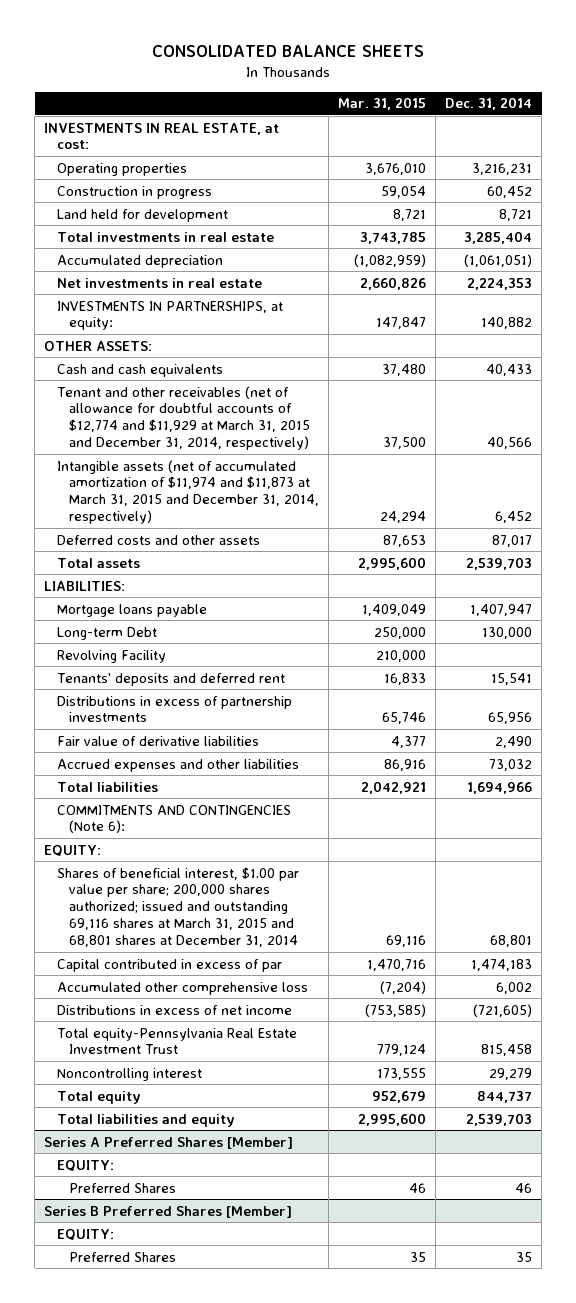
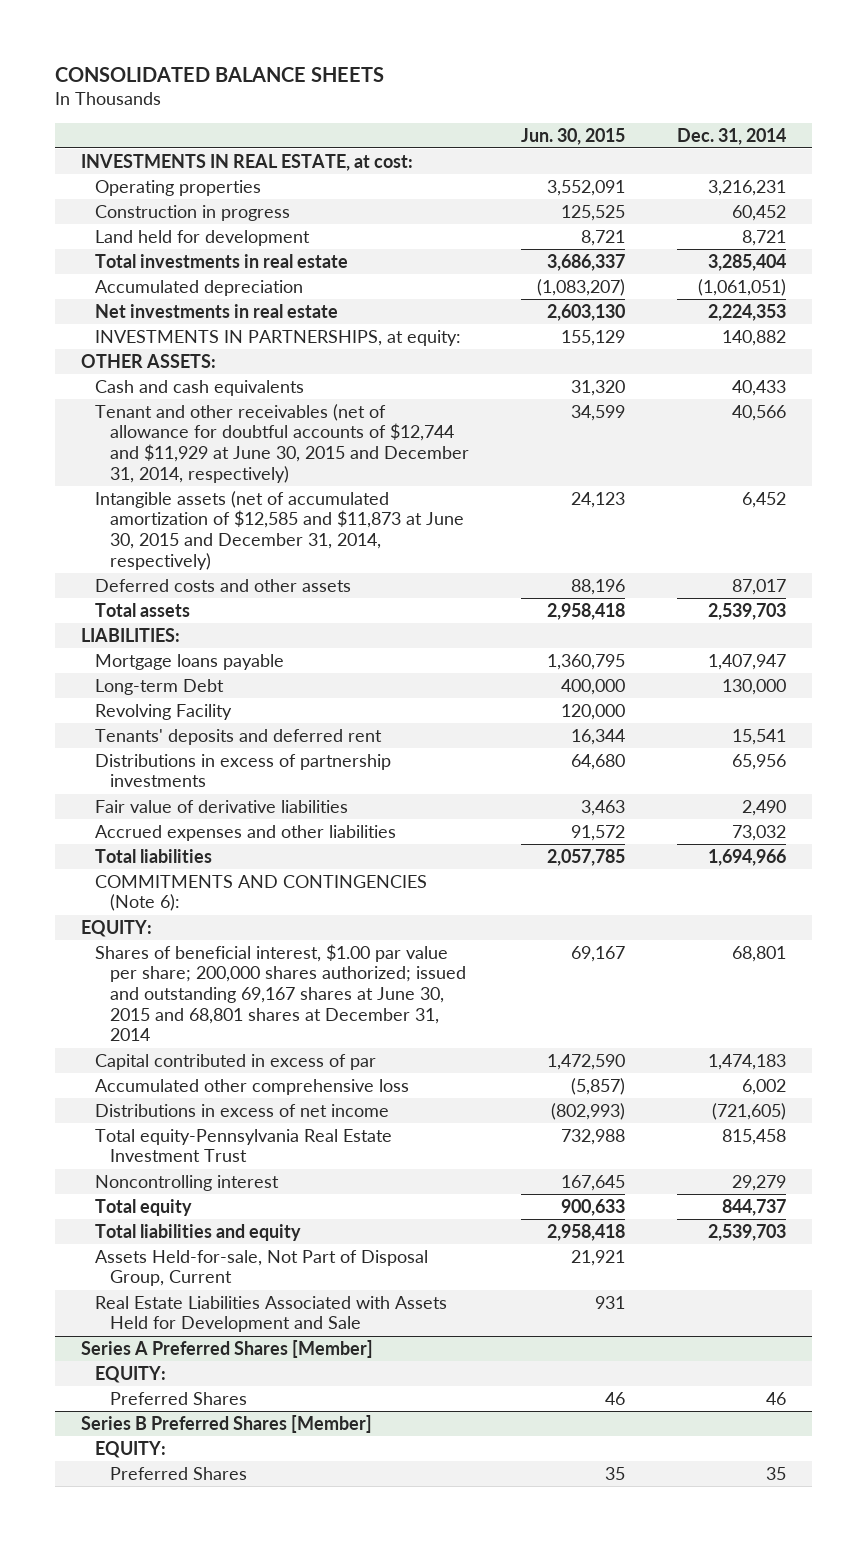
[337,97,426,111] Mar. 31, 2015 -> none
none -> [520,127,625,145] Jun. 30, 2015
[56,385,310,451] Tenant and other receivables (net of allowance for doubtful accounts of $12,774 and $11,929 at March 31, 2015 and December 31, 2014, respectively) -> [95,403,469,483] Tenant and other receivables (net of allowance for doubtful accounts of $12,744 and $11,929 at June 30, 2015 and December 31, 2014, respectively)
[56,459,319,525] Intangible assets (net of accumulated amortization of $11,974 and $11,873 at March 31, 2015 and December 31, 2014, respectively) -> [95,490,464,570] Intangible assets (net of accumulated amortization of $12,585 and $11,873 at June 30, 2015 and December 31, 2014, respectively)
[56,866,299,948] Shares of beneficial interest, $1.00 par value per share; 200,000 shares authorized; issued and outstanding 69,116 shares at March 31, 2015 and 68,801 shares at December 31, 2014 -> [95,943,466,1042] Shares of beneficial interest, $1.00 par value per share; 200,000 shares authorized; issued and outstanding 69,167 shares at June 30, 2015 and 68,801 shares at December 31, 2014
none -> [95,1249,429,1287] Assets Held-for-sale, Not Part of Disposal Group, Current
none -> [95,1295,448,1333] Real Estate Liabilities Associated with Assets Held for Development and Sale

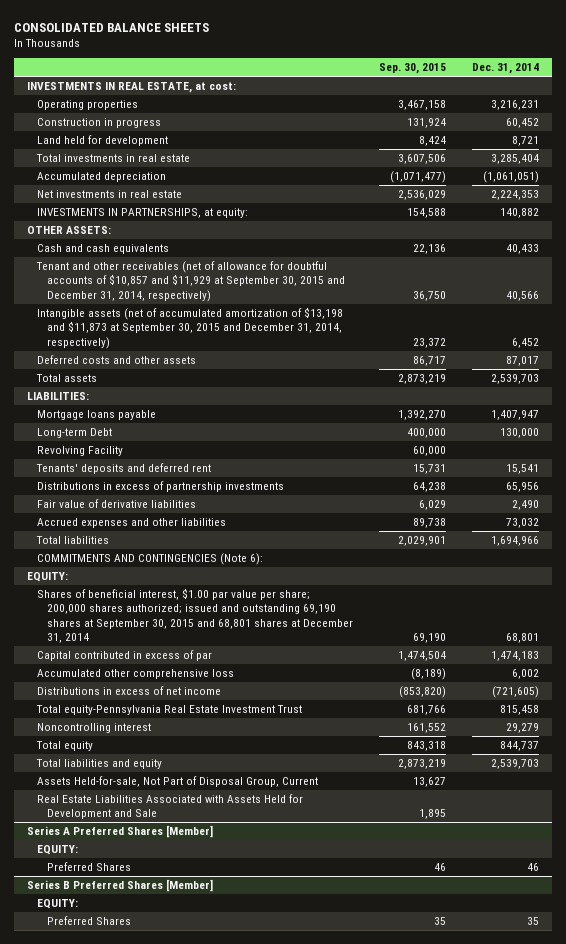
[520,127,625,145] Jun. 30, 2015 -> none
none -> [379,63,447,75] Sep. 30, 2015
[95,403,469,483] Tenant and other receivables (net of allowance for doubtful accounts of $12,744 and $11,929 at June 30, 2015 and December 31, 2014, respectively) -> [36,260,346,302] Tenant and other receivables (net of allowance for doubtful accounts of $10,857 and $11,929 at September 30, 2015 and December 31, 2014, respectively)
[95,490,464,570] Intangible assets (net of accumulated amortization of $12,585 and $11,873 at June 30, 2015 and December 31, 2014, respectively) -> [37,306,344,349] Intangible assets (net of accumulated amortization of $13,198 and $11,873 at September 30, 2015 and December 31, 2014, respectively)
[95,943,466,1042] Shares of beneficial interest, $1.00 par value per share; 200,000 shares authorized; issued and outstanding 69,167 shares at June 30, 2015 and 68,801 shares at December 31, 2014 -> [37,587,354,644] Shares of beneficial interest, $1.00 par value per share; 200,000 shares authorized; issued and outstanding 69,190 shares at September 30, 2015 and 68,801 shares at December 31, 2014

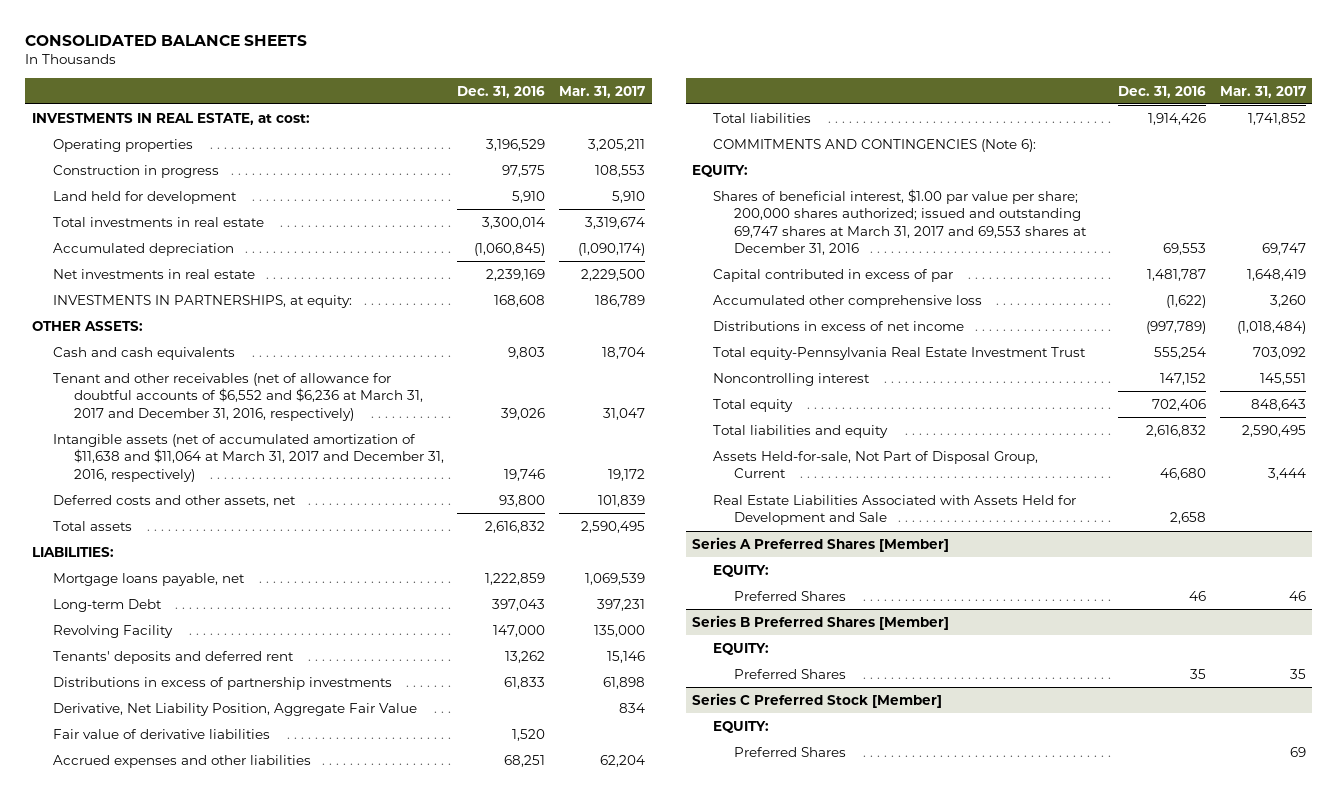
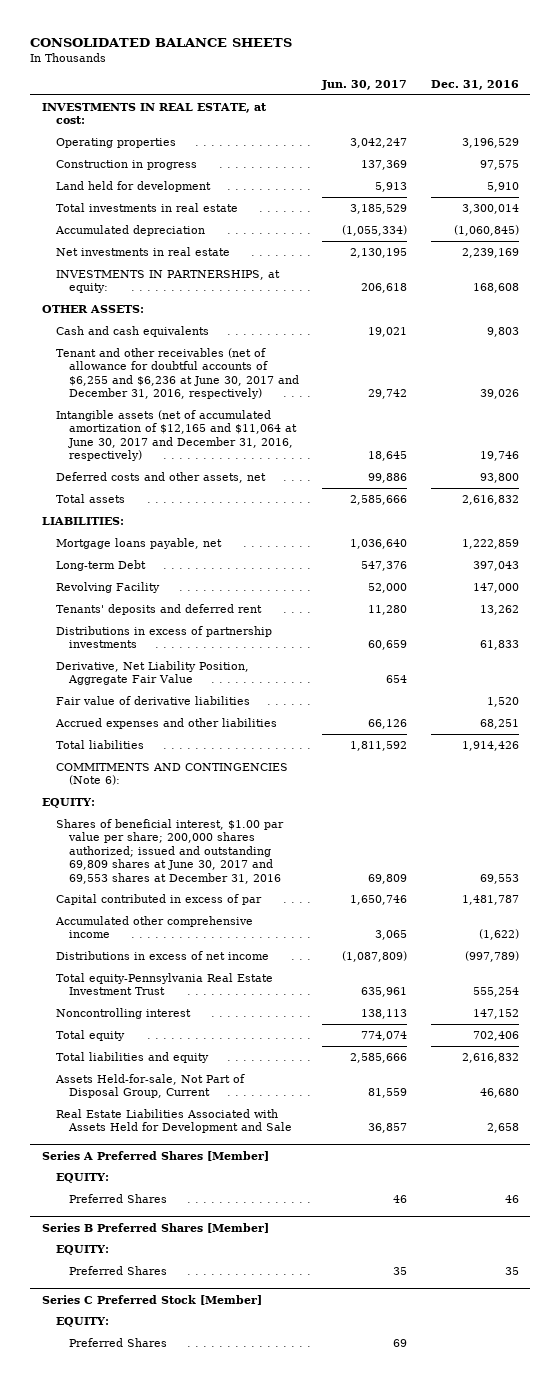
[558,85,645,98] Mar. 31, 2017 -> none
none -> [321,79,408,90] Jun. 30, 2017
[52,372,423,421] Tenant and other receivables (net of allowance for doubtful accounts of $6,552 and $6,236 at March 31, 2017 and December 31, 2016, respectively) -> [55,347,300,400] Tenant and other receivables (net of allowance for doubtful accounts of $6,255 and $6,236 at June 30, 2017 and December 31, 2016, respectively)
[52,433,444,482] Intangible assets (net of accumulated amortization of $11,638 and $11,064 at March 31, 2017 and December 31, 2016, respectively) -> [55,409,298,462] Intangible assets (net of accumulated amortization of $12,165 and $11,064 at June 30, 2017 and December 31, 2016, respectively)
[713,188,1088,256] Shares of beneficial interest, $1.00 par value per share; 200,000 shares authorized; issued and outstanding 69,747 shares at March 31, 2017 and 69,553 shares at December 31, 2016 -> [55,818,284,884] Shares of beneficial interest, $1.00 par value per share; 200,000 shares authorized; issued and outstanding 69,809 shares at June 30, 2017 and 69,553 shares at December 31, 2016
[713,294,983,308] Accumulated other comprehensive loss -> [54,915,253,939] Accumulated other comprehensive income

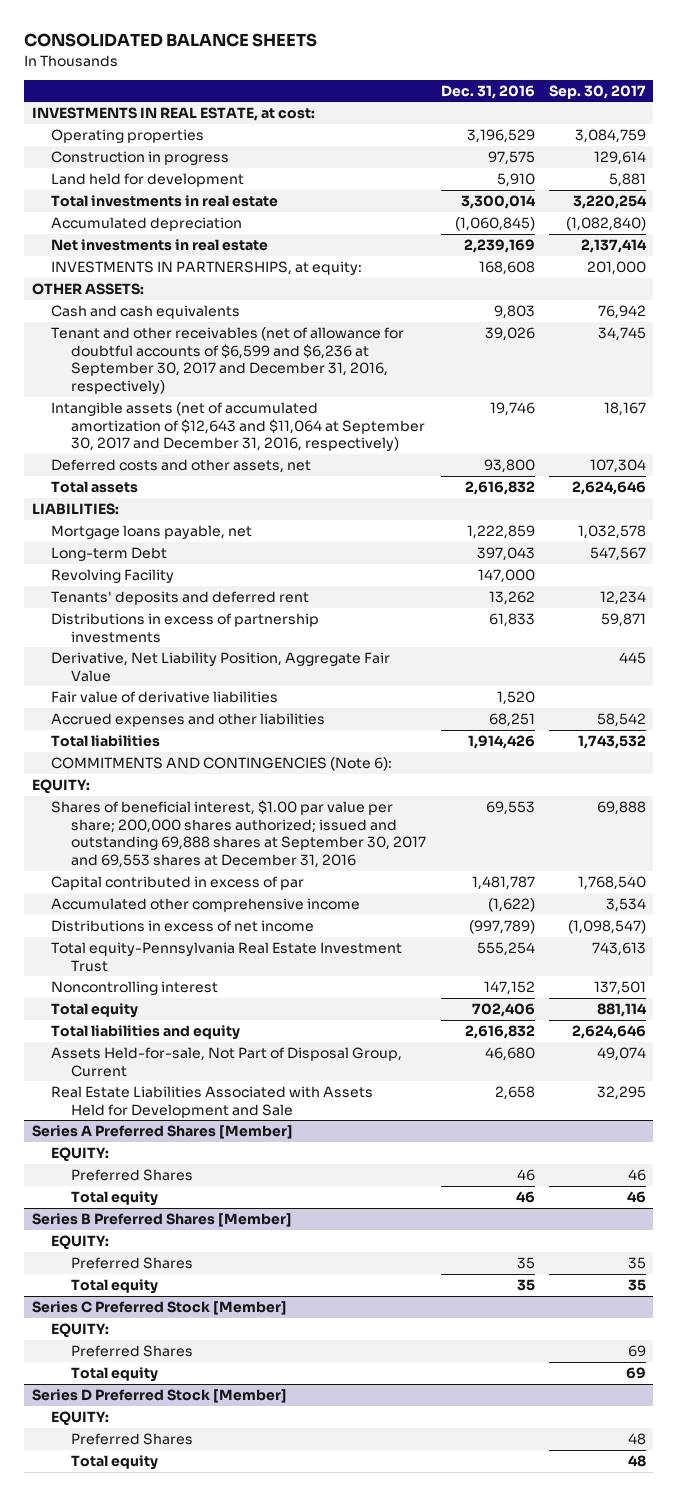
[321,79,408,90] Jun. 30, 2017 -> none
none -> [549,84,647,99] Sep. 30, 2017
[55,347,300,400] Tenant and other receivables (net of allowance for doubtful accounts of $6,255 and $6,236 at June 30, 2017 and December 31, 2016, respectively) -> [51,327,405,395] Tenant and other receivables (net of allowance for doubtful accounts of $6,599 and $6,236 at September 30, 2017 and December 31, 2016, respectively)
[55,409,298,462] Intangible assets (net of accumulated amortization of $12,165 and $11,064 at June 30, 2017 and December 31, 2016, respectively) -> [51,402,425,452] Intangible assets (net of accumulated amortization of $12,643 and $11,064 at September 30, 2017 and December 31, 2016, respectively)
[55,818,284,884] Shares of beneficial interest, $1.00 par value per share; 200,000 shares authorized; issued and outstanding 69,809 shares at June 30, 2017 and 69,553 shares at December 31, 2016 -> [51,800,426,869] Shares of beneficial interest, $1.00 par value per share; 200,000 shares authorized; issued and outstanding 69,888 shares at September 30, 2017 and 69,553 shares at December 31, 2016
none -> [70,1191,158,1207] Total equity
none -> [70,1279,158,1295] Total equity
none -> [70,1367,158,1383] Total equity
none -> [31,1389,287,1404] Series D Preferred Stock [Member]
none -> [51,1411,110,1427] EQUITY:
none -> [70,1433,193,1446] Preferred Shares
none -> [70,1455,158,1471] Total equity

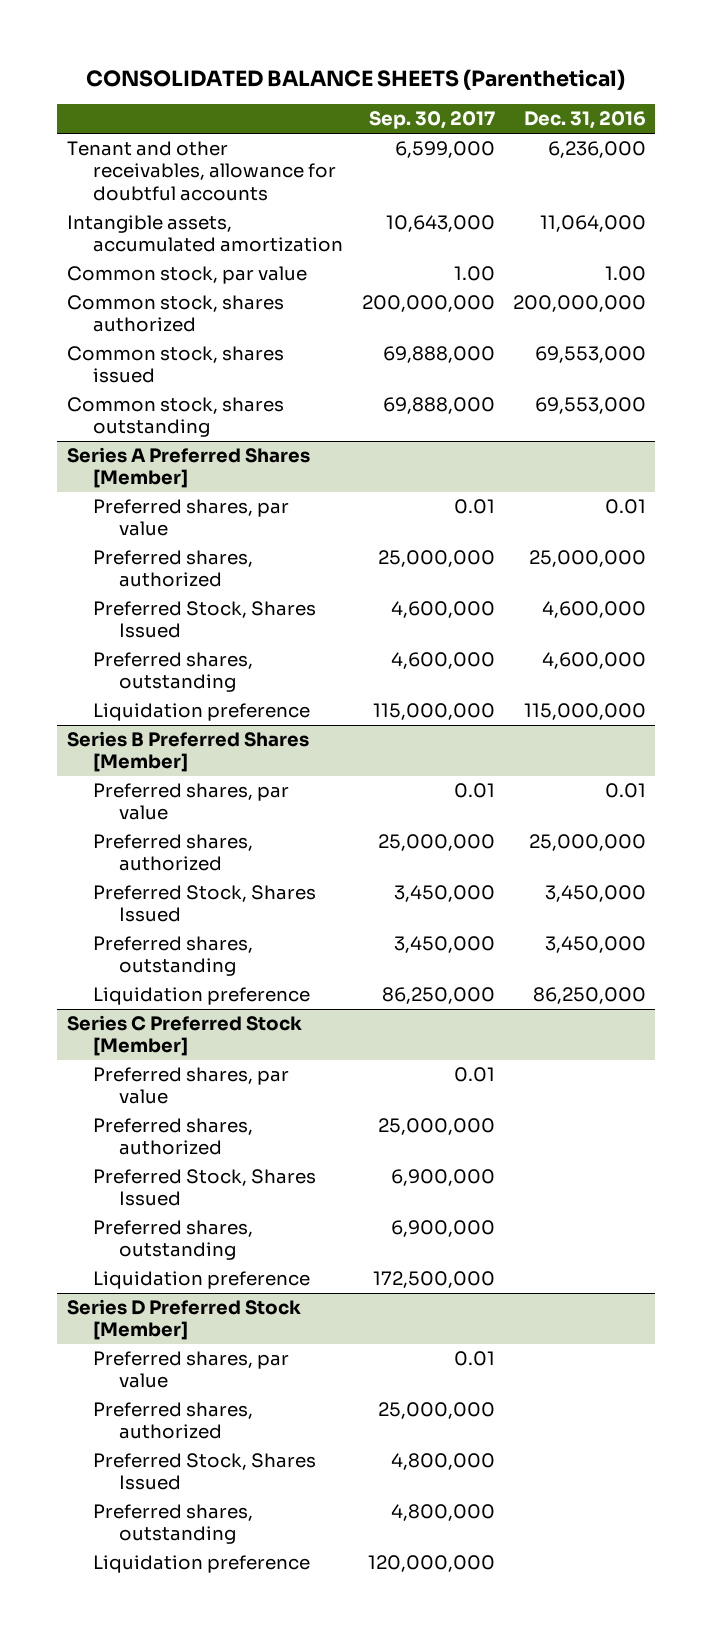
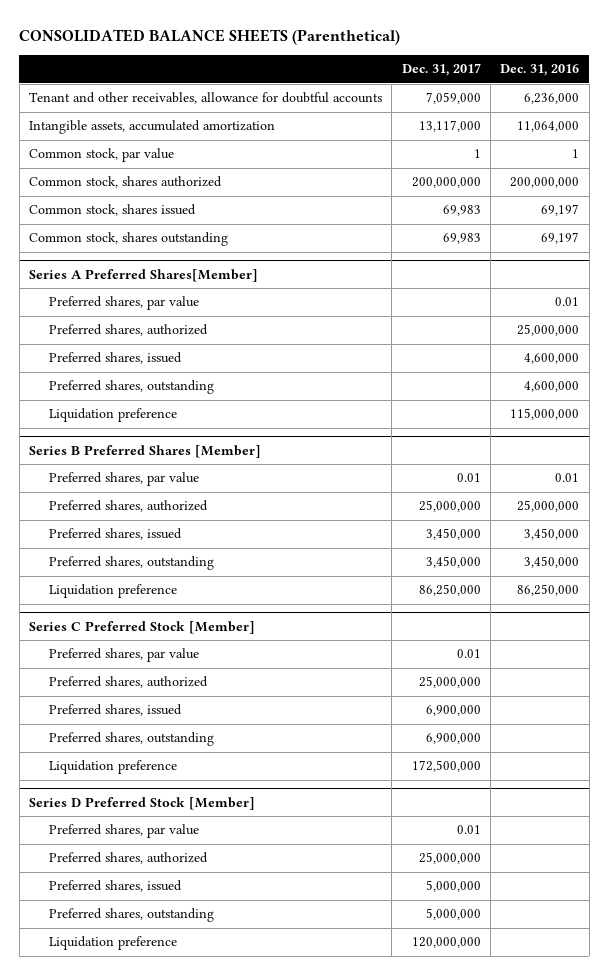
[368,111,495,130] Sep. 30, 2017 -> none
none -> [401,63,481,77] Dec. 31, 2017
[605,266,647,282] 1.00 -> [572,149,580,159] 1
[535,346,647,364] 69,553,000 -> [541,204,580,217] 69,197
[535,397,647,415] 69,553,000 -> [541,232,580,245] 69,197
[66,447,310,489] Series A Preferred Shares [Member] -> [29,269,259,283] Series A Preferred Shares[Member]
[92,601,316,639] Preferred Stock, Shares Issued -> [49,352,183,365] Preferred shares, issued
[92,885,316,923] Preferred Stock, Shares Issued -> [49,528,183,541] Preferred shares, issued
[92,1169,316,1207] Preferred Stock, Shares Issued -> [49,704,183,717] Preferred shares, issued
[92,1453,316,1491] Preferred Stock, Shares Issued -> [49,880,183,893] Preferred shares, issued

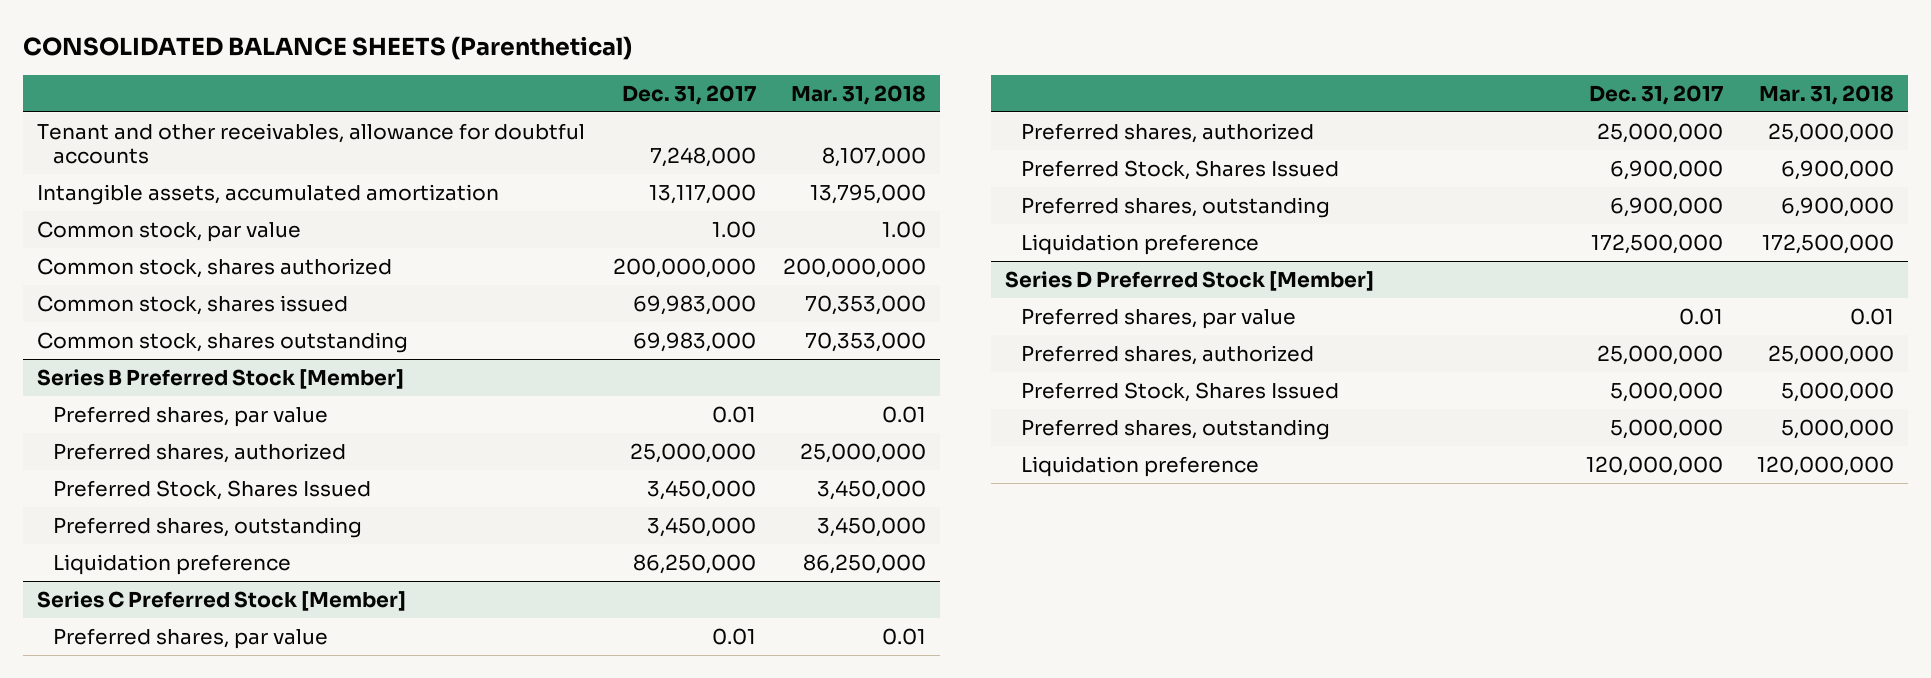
[500,64,580,77] Dec. 31, 2016 -> none
none -> [791,84,927,105] Mar. 31, 2018
[425,92,481,105] 7,059,000 -> [649,147,756,168] 7,248,000
[473,149,481,159] 1 -> [711,220,756,238] 1.00
[29,269,259,283] Series A Preferred Shares[Member] -> none
[49,296,200,311] Preferred shares, par value -> none
[49,324,209,337] Preferred shares, authorized -> none
[49,352,183,365] Preferred shares, issued -> none
[49,380,215,395] Preferred shares, outstanding -> none
[49,408,178,423] Liquidation preference -> none
[442,205,481,217] 69,983 -> [632,294,756,315] 69,983,000
[442,233,481,245] 69,983 -> [632,331,756,352] 69,983,000
[29,445,262,459] Series B Preferred Shares [Member] -> [36,368,404,389] Series B Preferred Stock [Member]
[49,528,183,541] Preferred shares, issued -> [52,479,371,500] Preferred Stock, Shares Issued
[49,704,183,717] Preferred shares, issued -> [1020,159,1339,180] Preferred Stock, Shares Issued
[49,880,183,893] Preferred shares, issued -> [1020,381,1339,402] Preferred Stock, Shares Issued

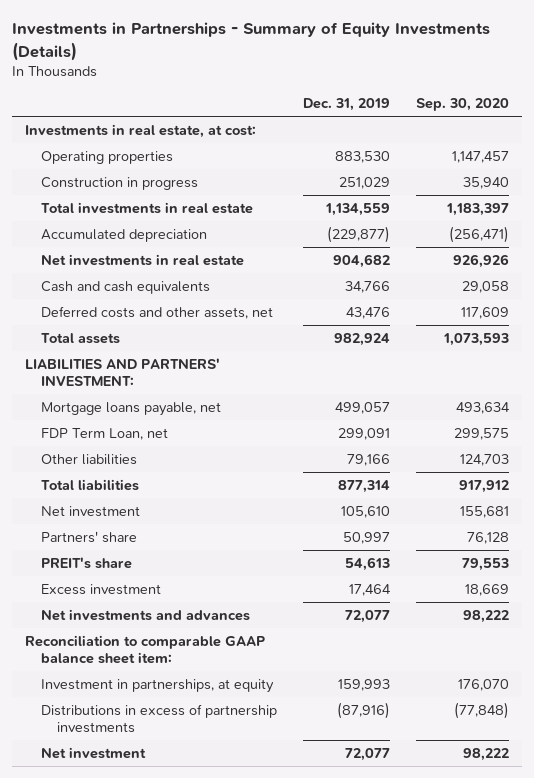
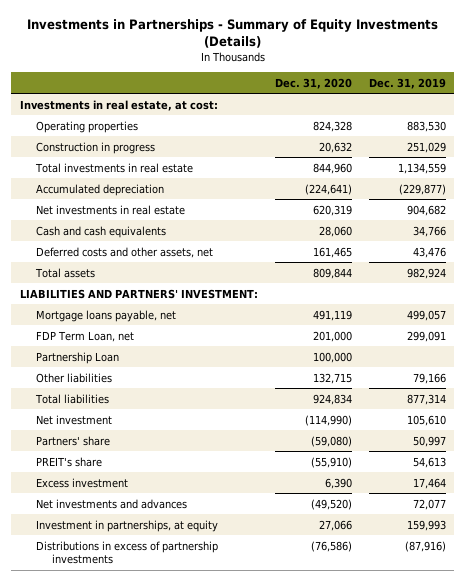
[416,98,510,112] Sep. 30, 2020 -> none
none -> [274,77,352,89] Dec. 31, 2020
none -> [36,351,120,364] Partnership Loan
[25,634,266,664] Reconciliation to comparable GAAP balance sheet item: -> none
[41,746,147,759] Net investment -> none

